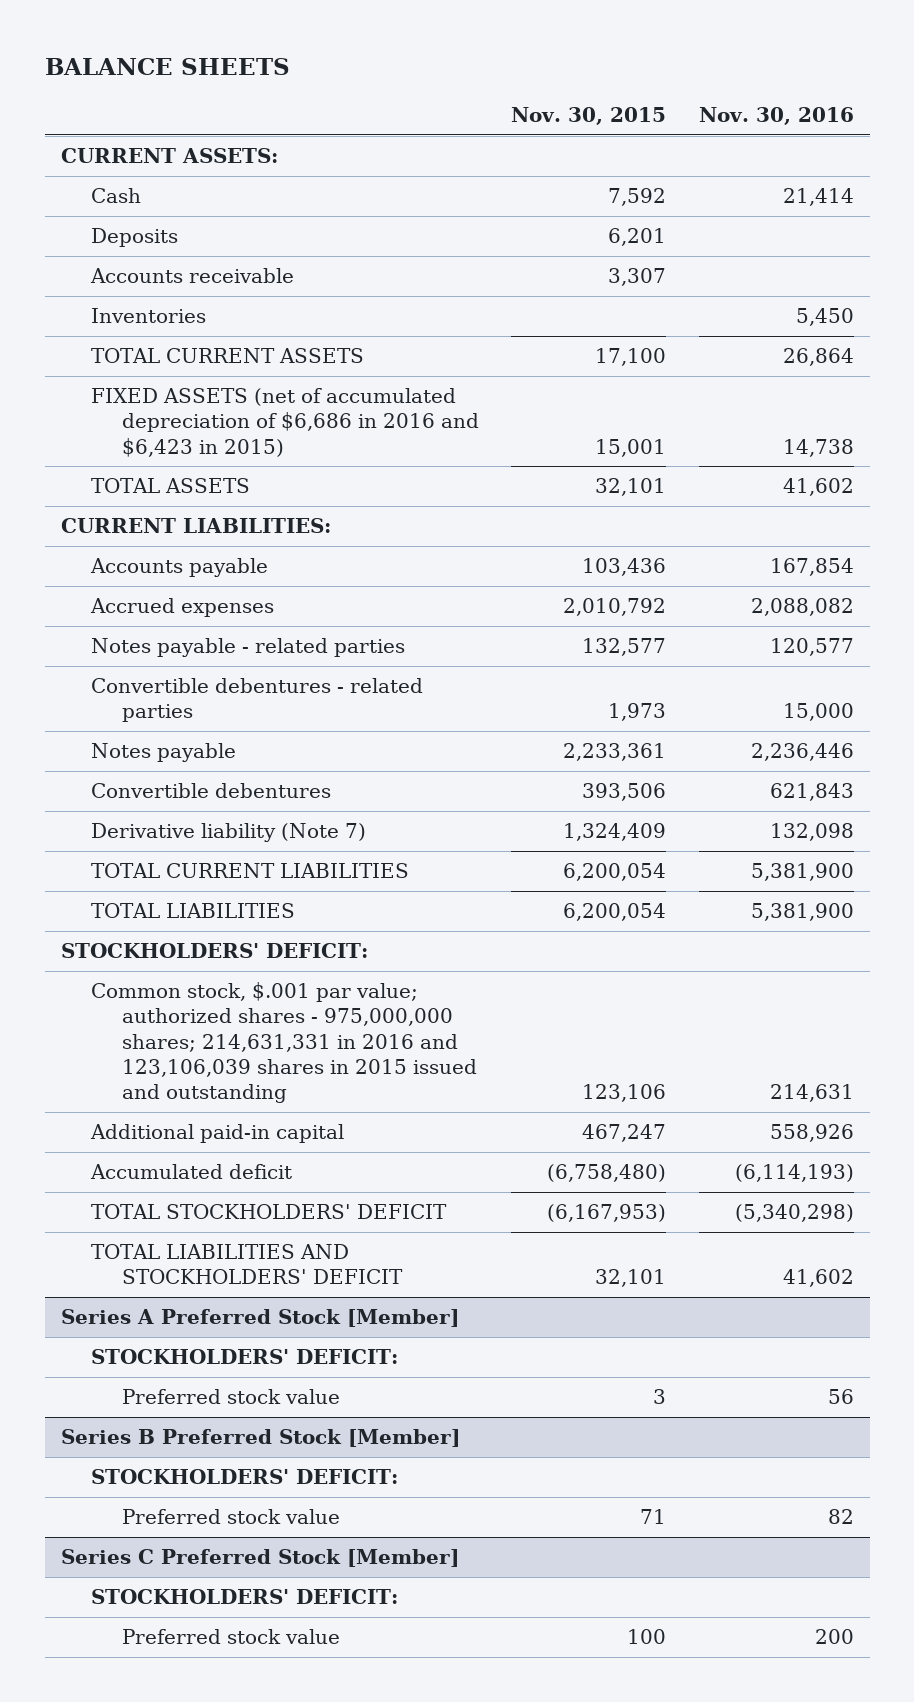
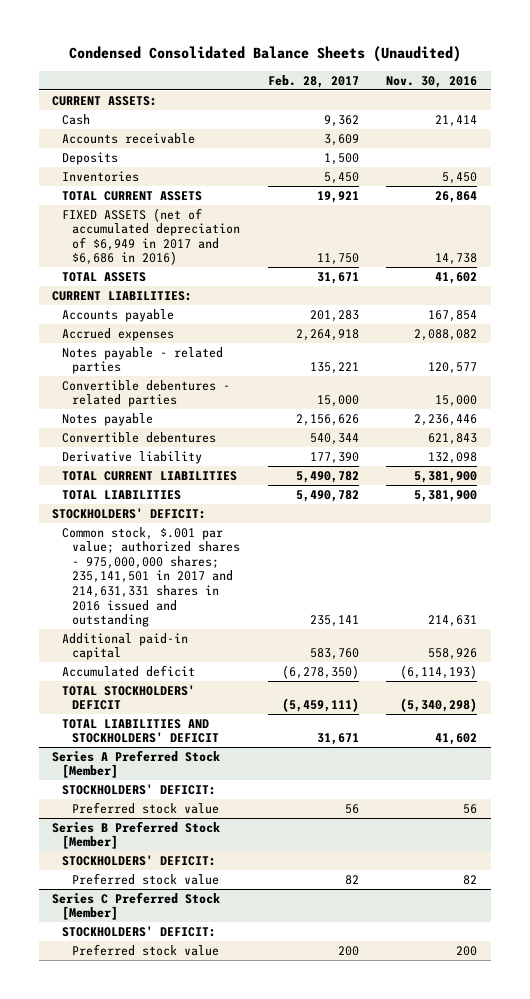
[44,58,290,76] BALANCE SHEETS -> [68,46,461,63] Condensed Consolidated Balance Sheets (Unaudited)
[511,106,667,125] Nov. 30, 2015 -> none
none -> [267,74,359,88] Feb. 28, 2017
[91,228,179,248] Deposits -> [62,151,119,165] Deposits
[91,388,480,457] FIXED ASSETS (net of accumulated depreciation of $6,686 in 2016 and $6,423 in 2015) -> [62,207,241,266] FIXED ASSETS (net of accumulated depreciation of $6,949 in 2017 and $6,686 in 2016)
[91,823,367,843] Derivative liability (Note 7) -> [62,450,203,464] Derivative liability
[91,982,478,1104] Common stock, $.001 par value; authorized shares - 975,000,000 shares; 214,631,331 in 2016 and 123,106,039 shares in 2015 issued and outstanding -> [62,526,241,628] Common stock, $.001 par value; authorized shares - 975,000,000 shares; 235,141,501 in 2017 and 214,631,331 shares in 2016 issued and outstanding

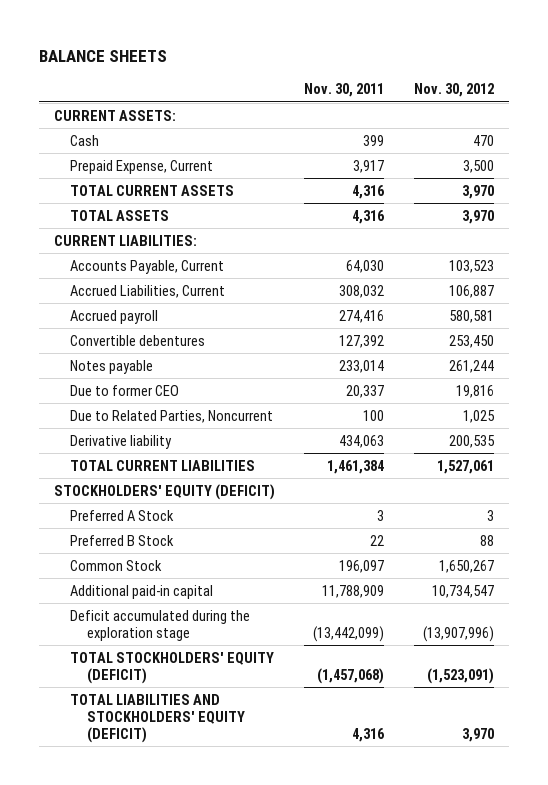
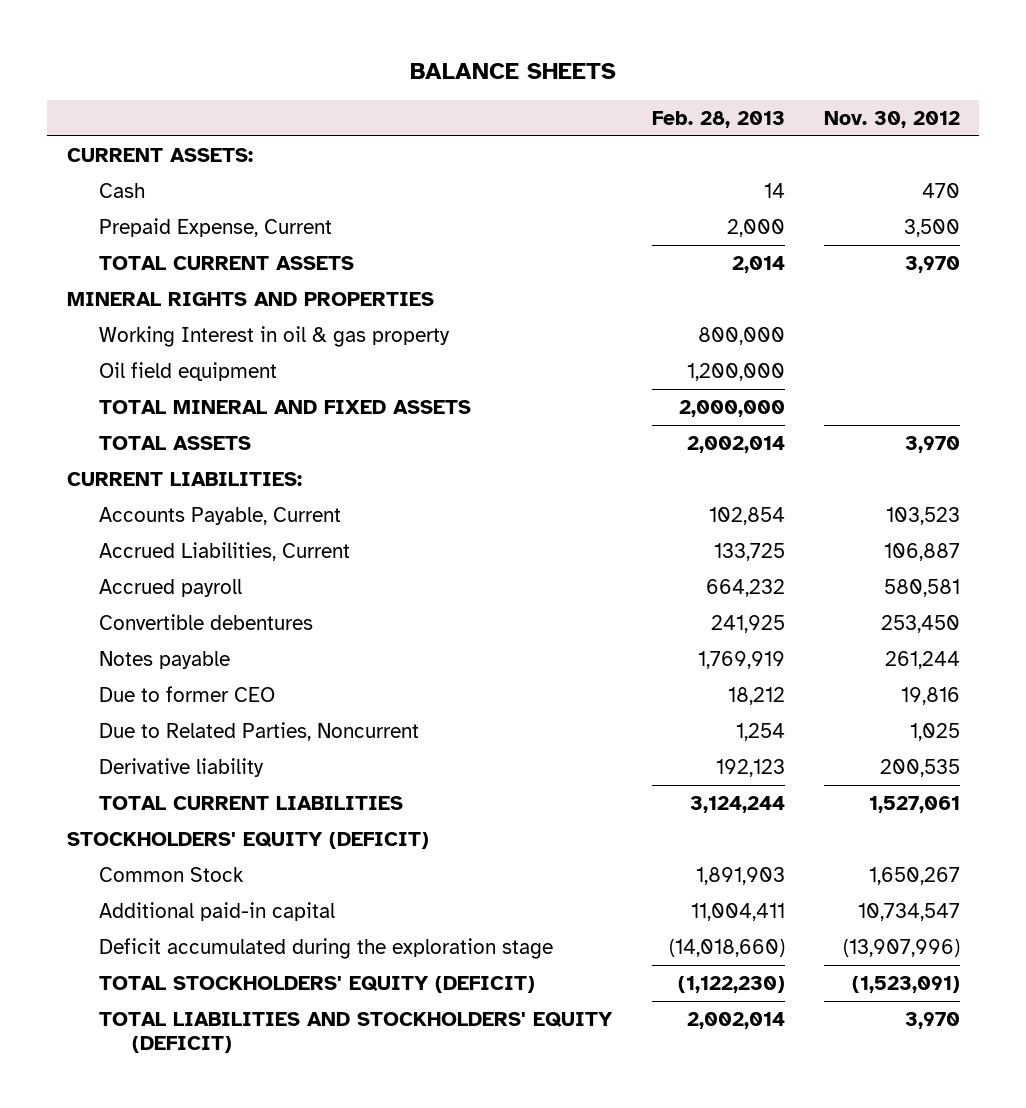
[304,83,385,98] Nov. 30, 2011 -> none
none -> [651,111,785,129] Feb. 28, 2013
none -> [66,291,434,306] MINERAL RIGHTS AND PROPERTIES
none -> [99,325,451,347] Working Interest in oil & gas property
none -> [99,361,278,381] Oil field equipment
none -> [99,399,472,414] TOTAL MINERAL AND FIXED ASSETS
[70,509,175,521] Preferred A Stock -> none
[70,534,175,546] Preferred B Stock -> none

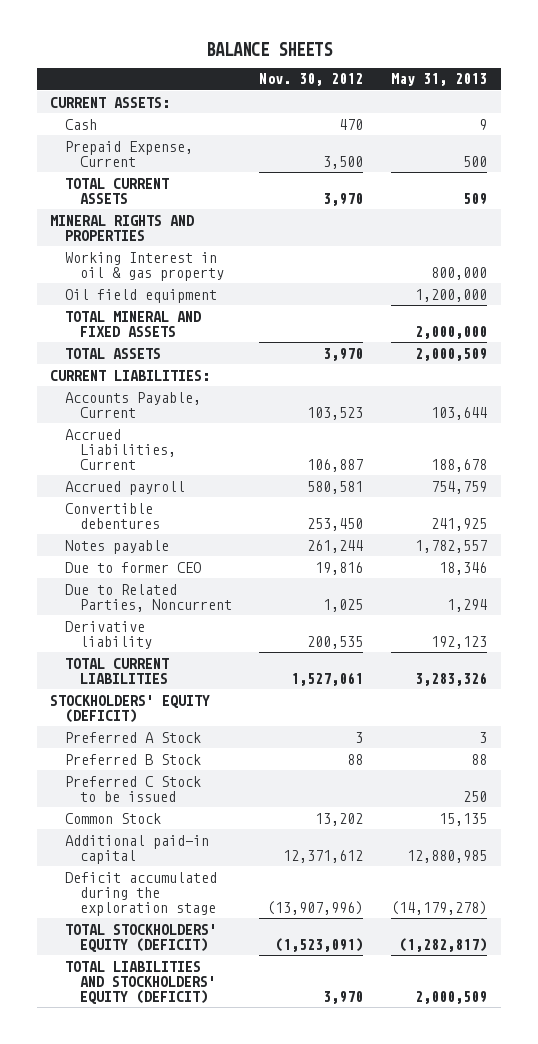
[651,111,785,129] Feb. 28, 2013 -> none
none -> [391,73,488,87] May 31, 2013
none -> [65,731,202,743] Preferred A Stock
none -> [65,753,202,765] Preferred B Stock
none -> [65,775,202,802] Preferred C Stock to be issued
[868,866,960,885] 1,650,267 -> [315,812,364,826] 13,202
[857,902,960,921] 10,734,547 -> [283,849,364,863] 12,371,612

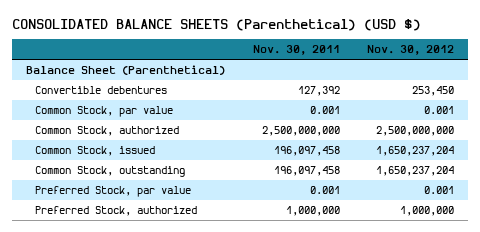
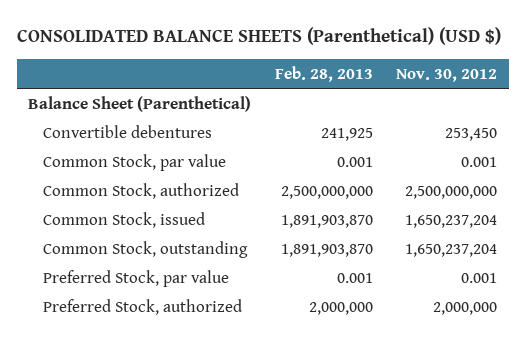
[252,45,340,56] Nov. 30, 2011 -> none
none -> [274,65,373,82] Feb. 28, 2013
[400,205,455,216] 1,000,000 -> [433,301,498,315] 2,000,000

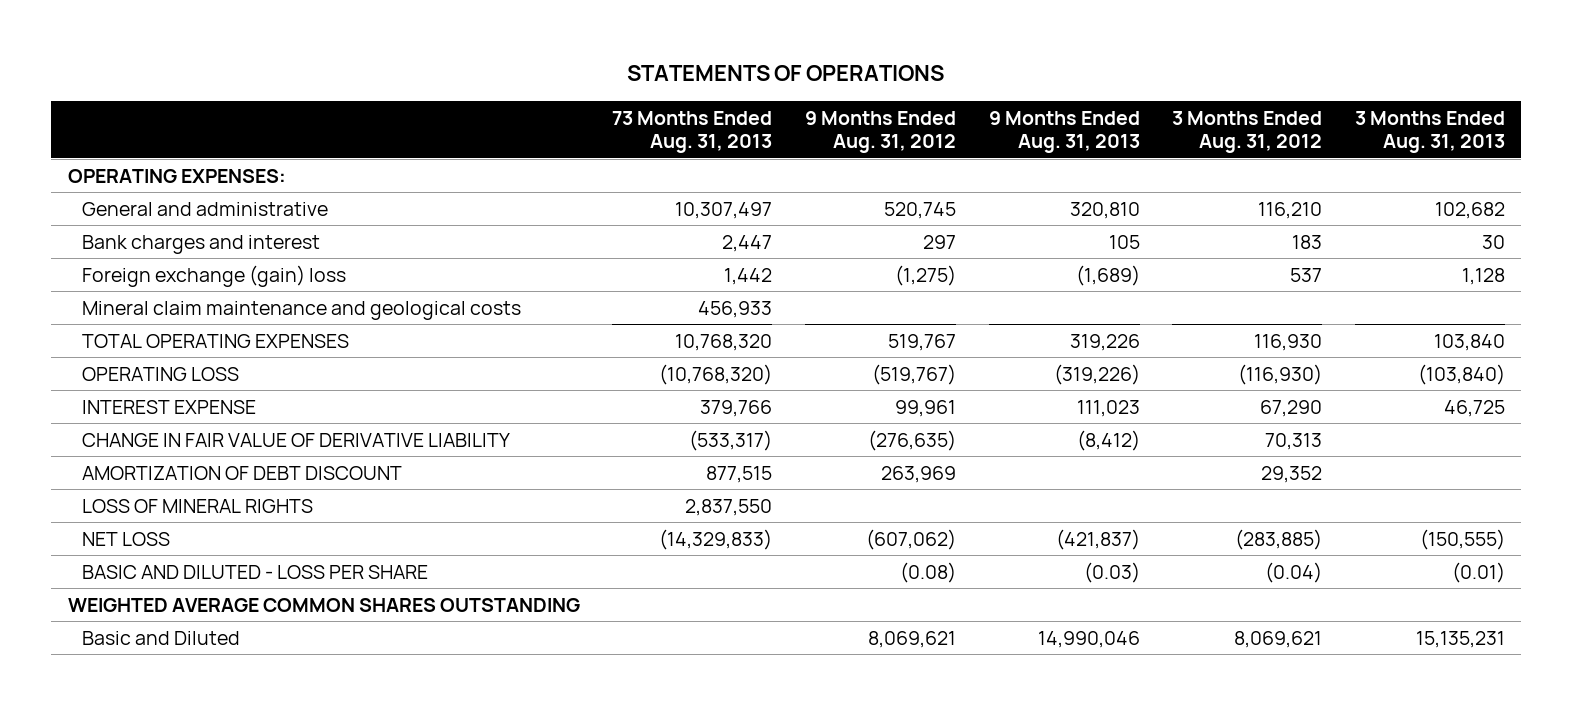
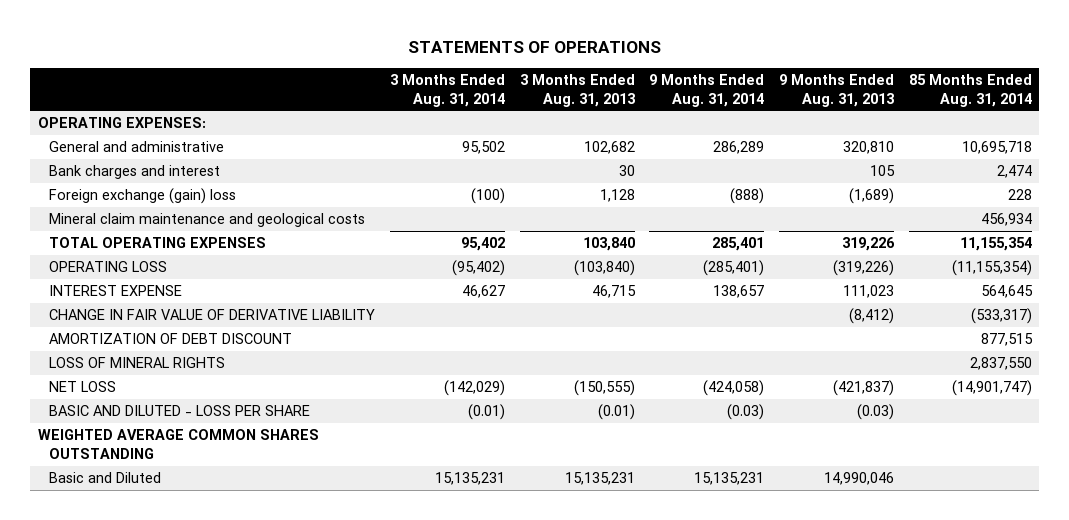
[612,110,773,153] 73 Months Ended Aug. 31, 2013 -> none
[805,110,957,153] 9 Months Ended Aug. 31, 2012 -> none
[1172,110,1323,153] 3 Months Ended Aug. 31, 2012 -> none
none -> [390,73,506,107] 3 Months Ended Aug. 31, 2014
none -> [649,73,765,107] 9 Months Ended Aug. 31, 2014
none -> [908,73,1032,107] 85 Months Ended Aug. 31, 2014
[1443,399,1505,417] 46,725 -> [591,285,636,299] 46,715

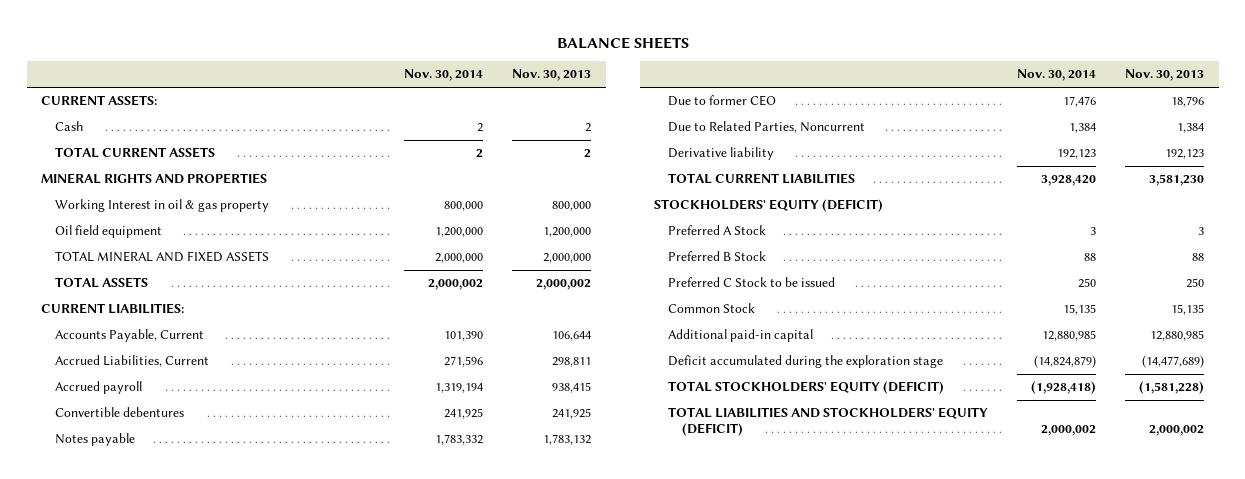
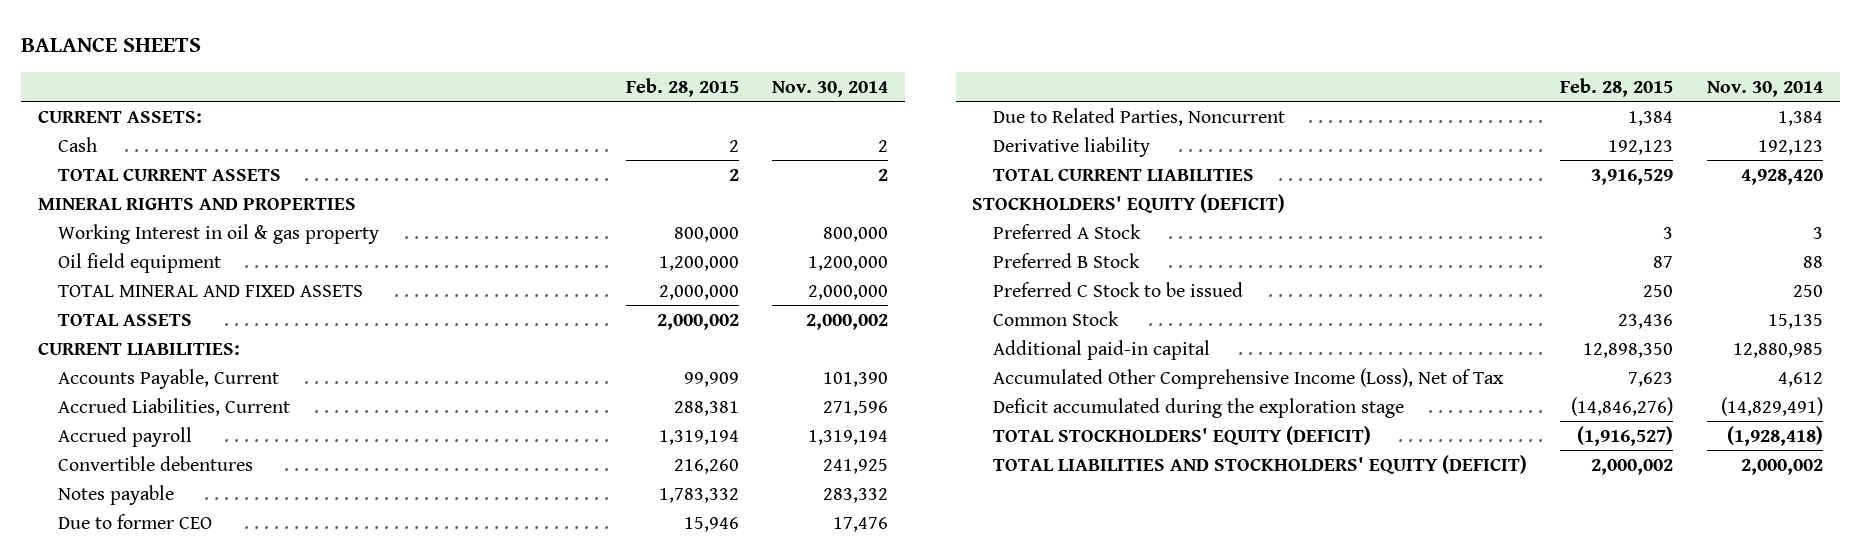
[512,69,592,82] Nov. 30, 2013 -> none
none -> [625,78,739,98] Feb. 28, 2015
[435,434,484,446] 1,783,332 -> [823,487,889,503] 283,332
[1041,175,1097,187] 3,928,420 -> [1741,168,1824,185] 4,928,420
none -> [992,367,1504,389] Accumulated Other Comprehensive Income (Loss), Net of Tax
[1034,355,1097,369] (14,824,879) -> [1721,396,1824,416] (14,829,491)

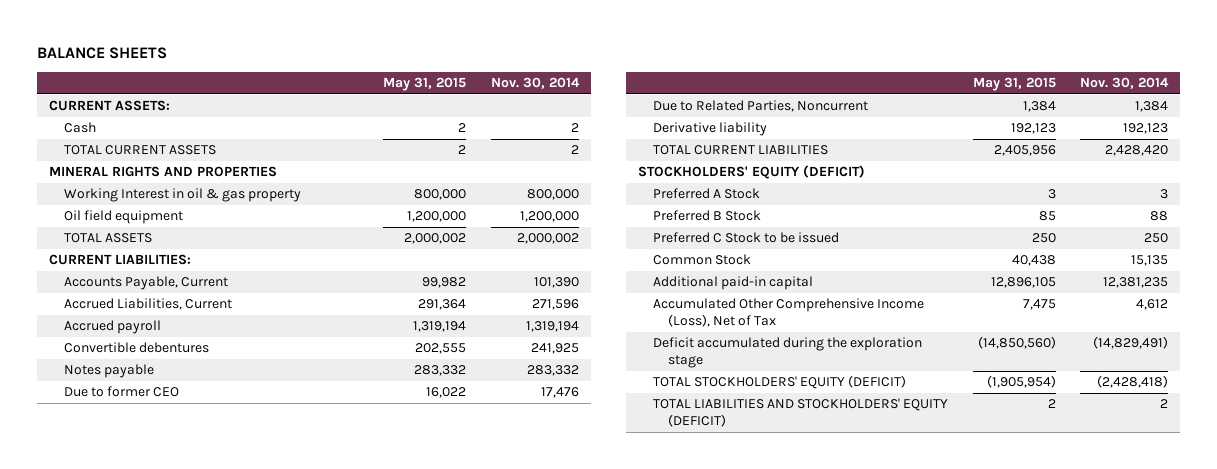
[625,78,739,98] Feb. 28, 2015 -> none
none -> [383,77,467,92] May 31, 2015
[58,284,364,297] TOTAL MINERAL AND FIXED ASSETS -> none
[1741,168,1824,185] 4,928,420 -> [1105,145,1169,157] 2,428,420
[1733,342,1824,358] 12,880,985 -> [1103,277,1169,289] 12,381,235
[1727,425,1824,446] (1,928,418) -> [1097,375,1169,389] (2,428,418)
[1741,458,1824,475] 2,000,002 -> [1160,399,1169,409] 2

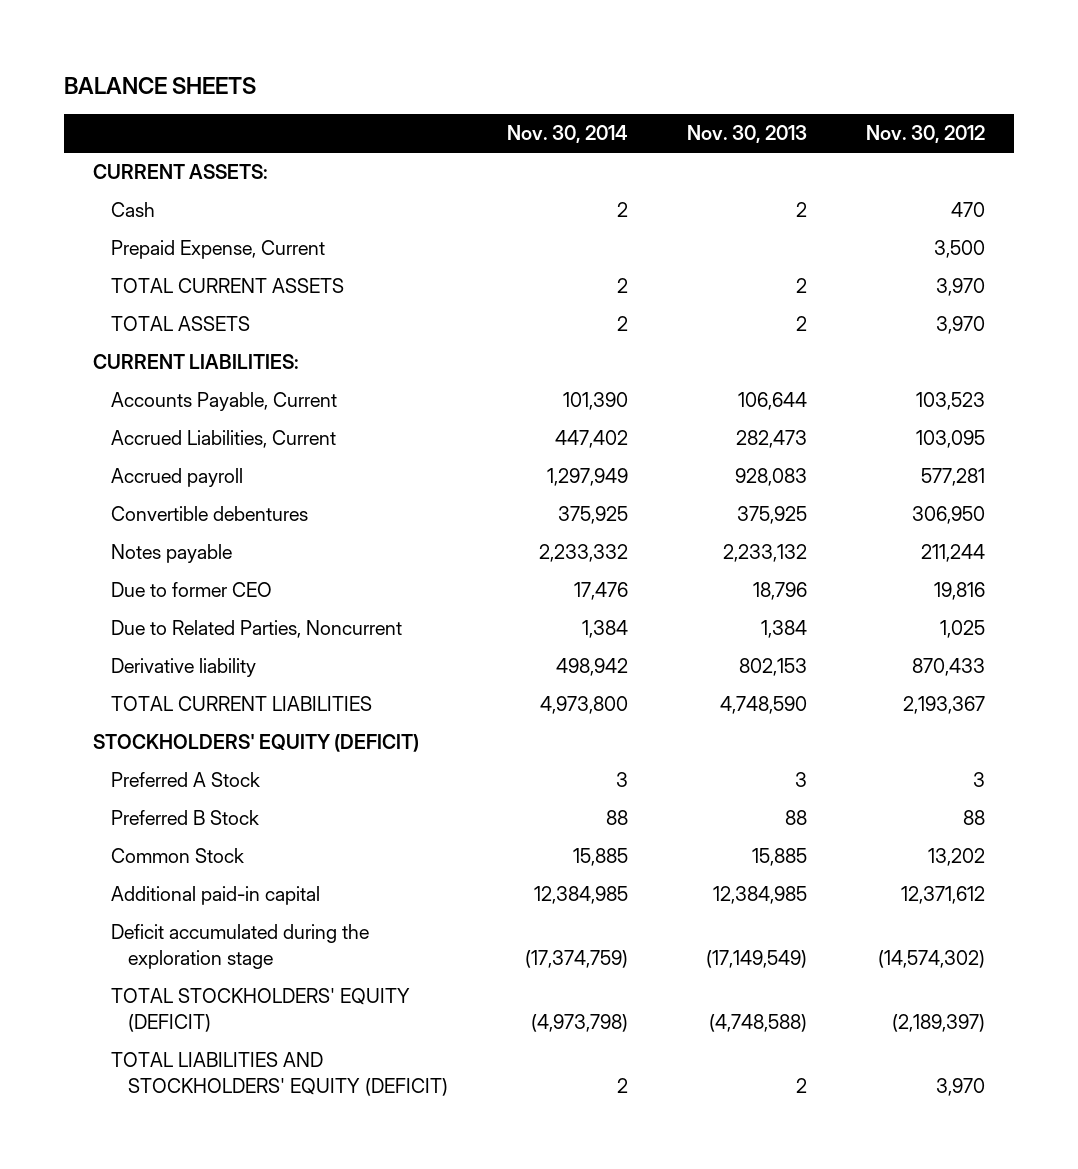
[383,77,467,92] May 31, 2015 -> none
none -> [687,125,808,144] Nov. 30, 2013
none -> [865,125,985,144] Nov. 30, 2012
none -> [110,240,325,260] Prepaid Expense, Current
[48,166,277,178] MINERAL RIGHTS AND PROPERTIES -> none
[63,188,301,203] Working Interest in oil & gas property -> none
[63,210,183,225] Oil field equipment -> none
[516,233,579,245] 2,000,002 -> [617,316,629,332] 2
[531,299,579,311] 271,596 -> [555,430,629,449] 447,402
[525,321,579,333] 1,319,194 -> [547,468,629,487] 1,297,949
[530,343,579,355] 241,925 -> [558,506,629,525] 375,925
[526,365,579,377] 283,332 -> [539,544,629,563] 2,233,332
[1123,123,1169,135] 192,123 -> [556,658,629,677] 498,942
[1105,145,1169,157] 2,428,420 -> [540,696,629,715] 4,973,800
[653,232,840,244] Preferred C Stock to be issued -> none
[653,298,925,328] Accumulated Other Comprehensive Income (Loss), Net of Tax -> none
[1131,255,1169,267] 15,135 -> [573,848,629,867] 15,885
[1103,277,1169,289] 12,381,235 -> [534,886,629,905] 12,384,985
[1093,336,1169,350] (14,829,491) -> [525,949,629,968] (17,374,759)
[1097,375,1169,389] (2,428,418) -> [531,1013,629,1032] (4,973,798)

